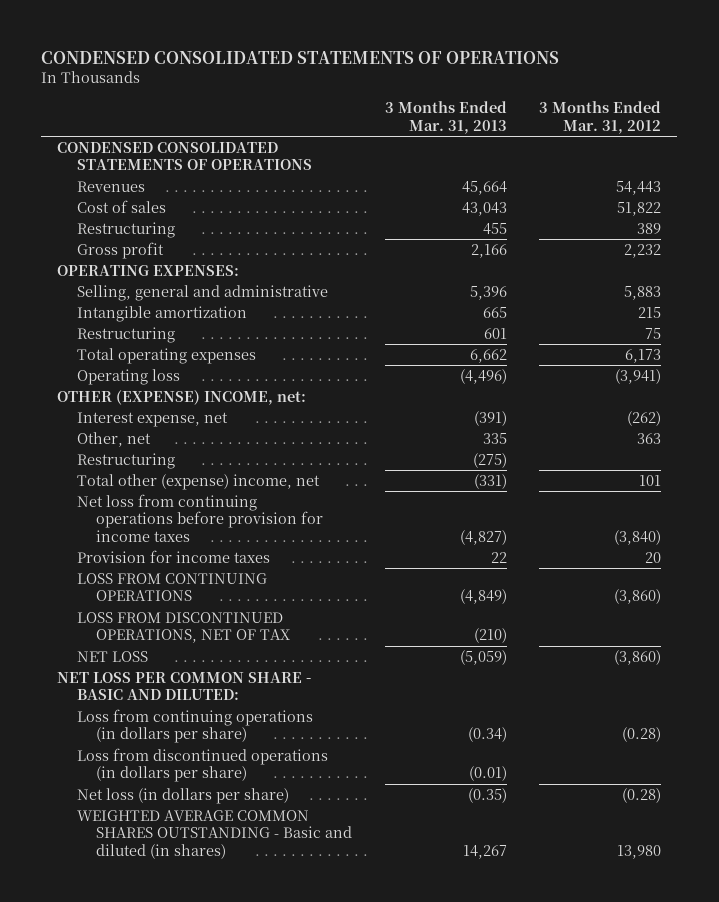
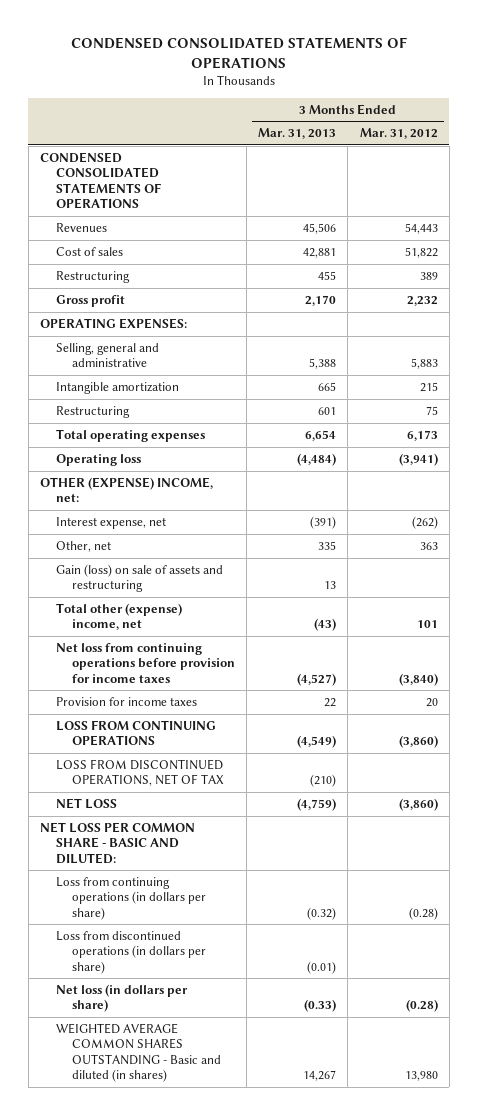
[461,180,507,195] 45,664 -> [303,222,337,234] 45,506
[461,201,507,216] 43,043 -> [303,247,337,258] 42,881
[470,243,507,258] 2,166 -> [305,294,337,306] 2,170
[469,285,507,300] 5,396 -> [309,358,337,370] 5,388
[469,348,507,363] 6,662 -> [305,429,337,441] 6,654
[459,368,507,384] (4,496) -> [297,452,337,466] (4,484)
[76,452,175,469] Restructuring -> none
none -> [55,563,223,593] Gain (loss) on sale of assets and restructuring
[473,473,507,489] (331) -> [314,618,337,632] (43)
[459,529,507,545] (4,827) -> [297,672,337,686] (4,527)
[459,589,507,605] (4,849) -> [297,735,337,749] (4,549)
[459,649,507,665] (5,059) -> [297,797,337,811] (4,759)
[467,727,507,743] (0.34) -> [307,906,337,920] (0.32)
[467,787,507,803] (0.35) -> [304,999,337,1013] (0.33)

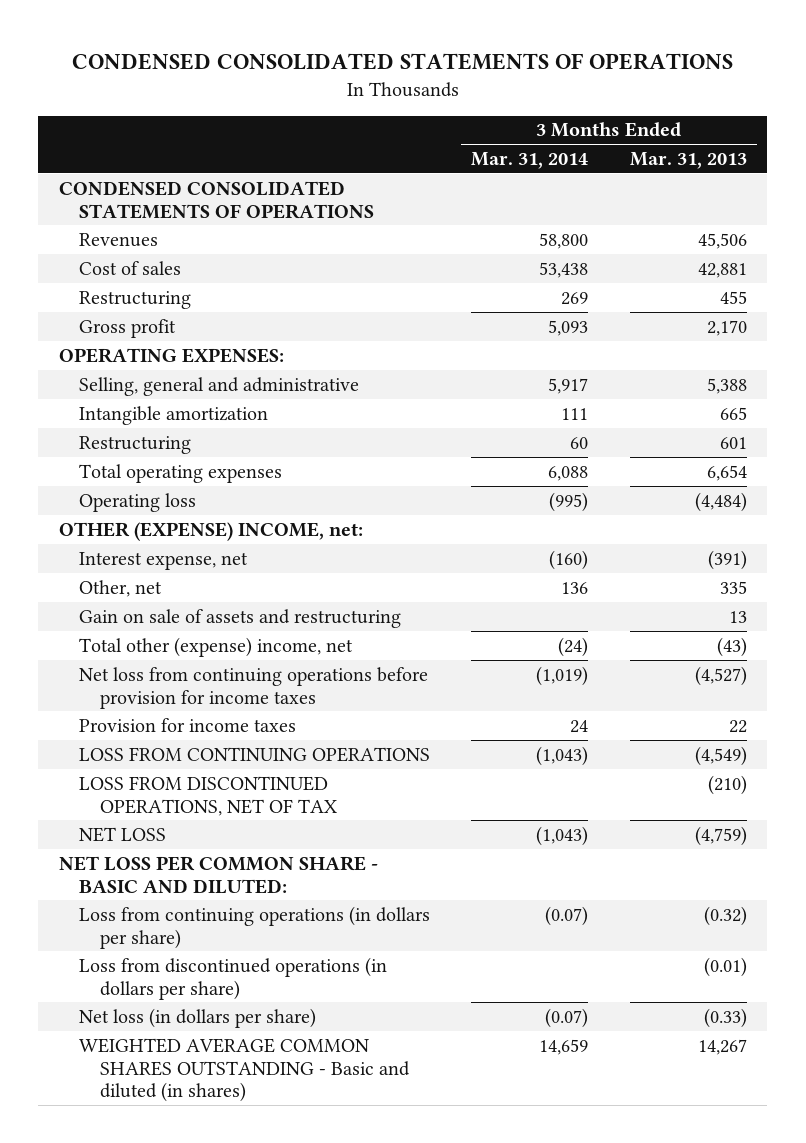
[359,128,438,140] Mar. 31, 2012 -> none
none -> [471,151,589,169] Mar. 31, 2014
[55,563,223,593] Gain (loss) on sale of assets and restructuring -> [79,608,402,628] Gain on sale of assets and restructuring

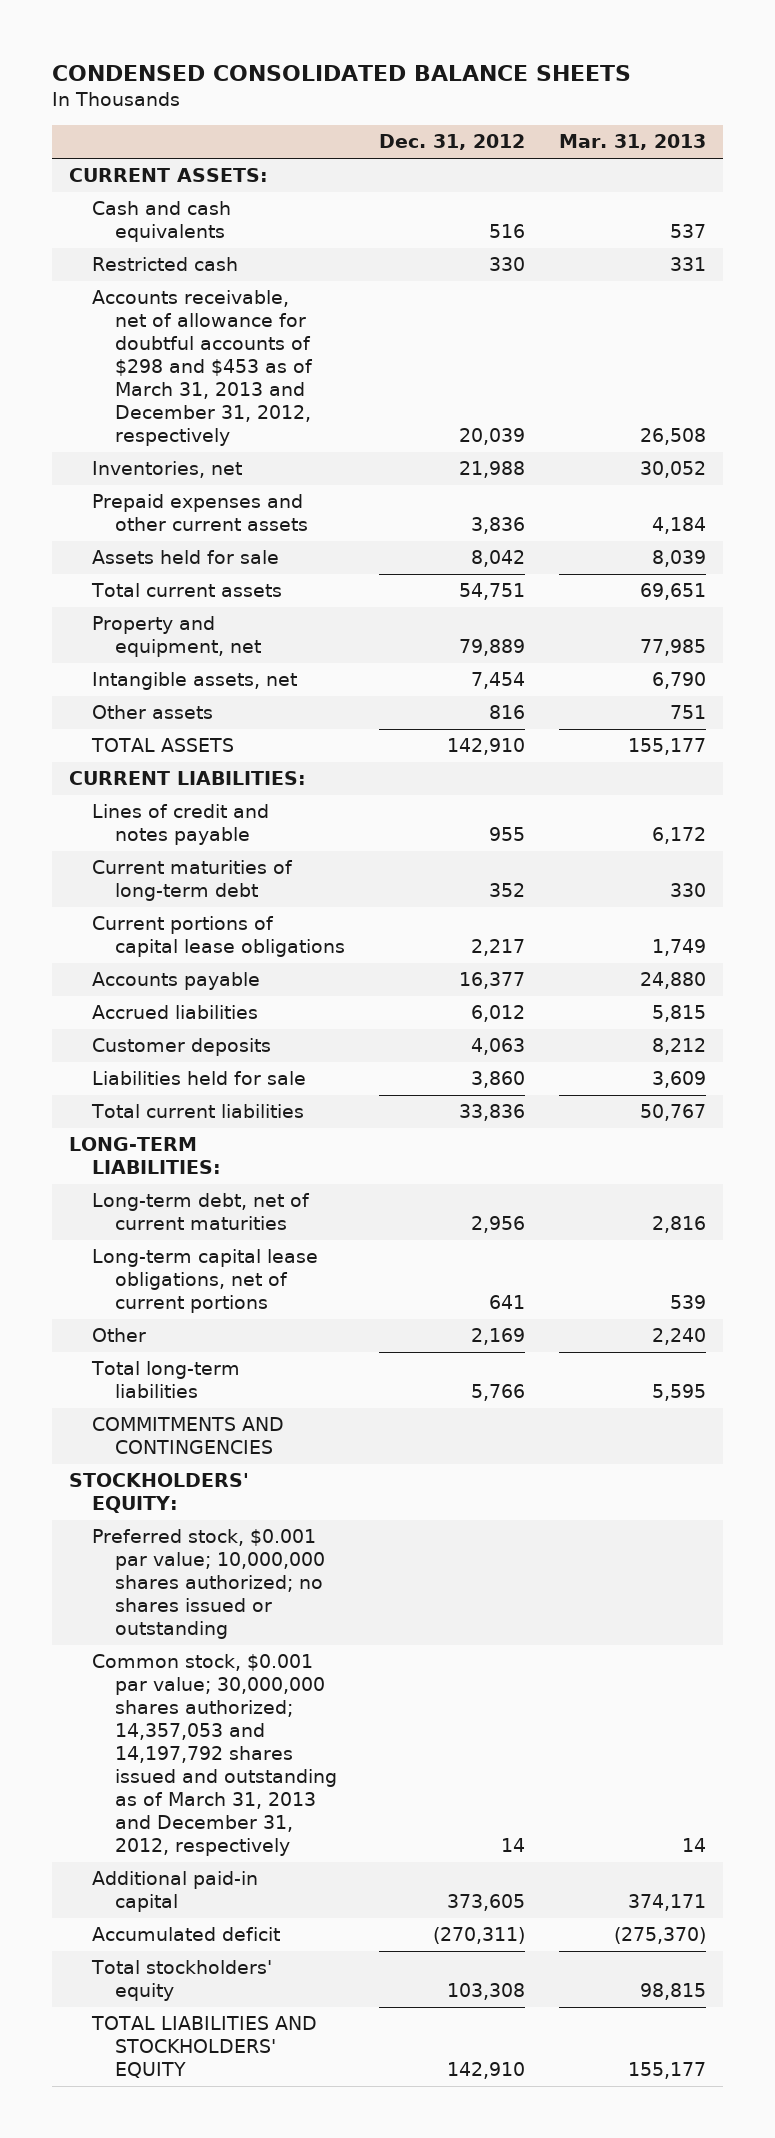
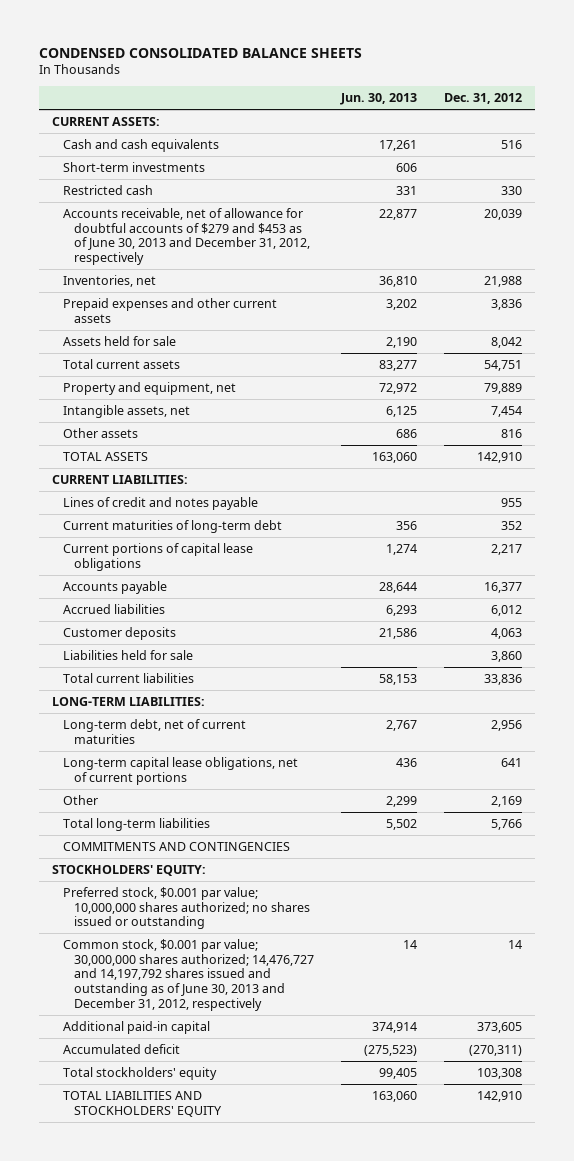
[559,134,707,151] Mar. 31, 2013 -> none
none -> [340,93,418,106] Jun. 30, 2013
none -> [63,161,206,172] Short-term investments
[91,290,313,447] Accounts receivable, net of allowance for doubtful accounts of $298 and $453 as of March 31, 2013 and December 31, 2012, respectively -> [63,207,311,266] Accounts receivable, net of allowance for doubtful accounts of $279 and $453 as of June 30, 2013 and December 31, 2012, respectively
[91,1654,337,1856] Common stock, $0.001 par value; 30,000,000 shares authorized; 14,357,053 and 14,197,792 shares issued and outstanding as of March 31, 2013 and December 31, 2012, respectively -> [63,938,315,1012] Common stock, $0.001 par value; 30,000,000 shares authorized; 14,476,727 and 14,197,792 shares issued and outstanding as of June 30, 2013 and December 31, 2012, respectively

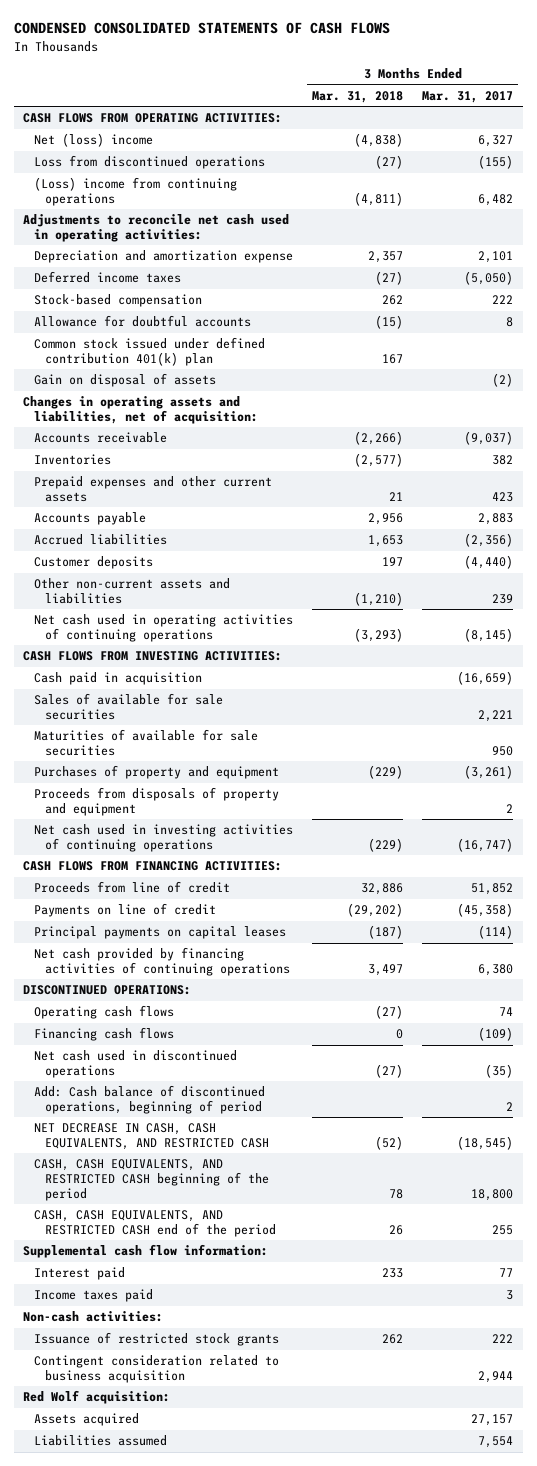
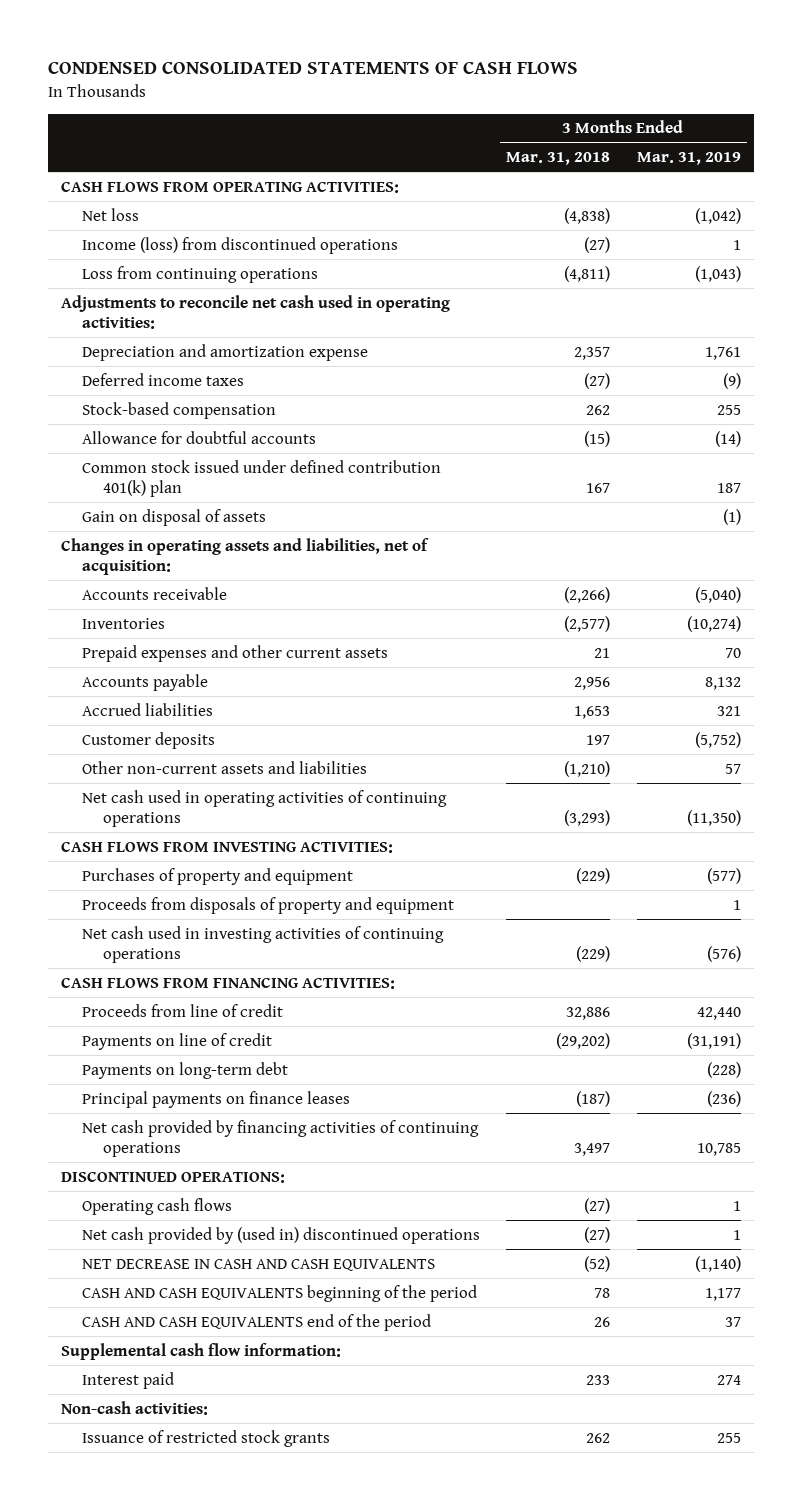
[422,90,514,103] Mar. 31, 2017 -> none
none -> [636,152,741,166] Mar. 31, 2019
[34,133,154,148] Net (loss) income -> [81,207,139,221] Net loss
[34,155,266,170] Loss from discontinued operations -> [81,236,398,254] Income (loss) from discontinued operations
[34,177,238,207] (Loss) income from continuing operations -> [81,265,318,283] Loss from continuing operations
[34,672,203,686] Cash paid in acquisition -> none
[34,693,224,721] Sales of available for sale securities -> none
[34,729,259,757] Maturities of available for sale securities -> none
none -> [81,1061,288,1079] Payments on long-term debt
[34,926,287,940] Principal payments on capital leases -> [81,1090,350,1108] Principal payments on finance leases
[34,1027,175,1042] Financing cash flows -> none
[34,1085,266,1115] Add: Cash balance of discontinued operations, beginning of period -> none
[34,1050,238,1079] Net cash used in discontinued operations -> [81,1226,480,1244] Net cash provided by (used in) discontinued operations
[34,1123,270,1151] NET DECREASE IN CASH, CASH EQUIVALENTS, AND RESTRICTED CASH -> [81,1258,435,1271] NET DECREASE IN CASH AND CASH EQUIVALENTS
[34,1159,270,1201] CASH, CASH EQUIVALENTS, AND RESTRICTED CASH beginning of the period -> [81,1284,477,1302] CASH AND CASH EQUIVALENTS beginning of the period
[34,1210,277,1238] CASH, CASH EQUIVALENTS, AND RESTRICTED CASH end of the period -> [81,1313,431,1331] CASH AND CASH EQUIVALENTS end of the period
[34,1289,154,1303] Income taxes paid -> none
[34,1355,280,1384] Contingent consideration related to business acquisition -> none
[23,1390,171,1405] Red Wolf acquisition: -> none
[34,1413,140,1427] Assets acquired -> none
[34,1435,168,1447] Liabilities assumed -> none

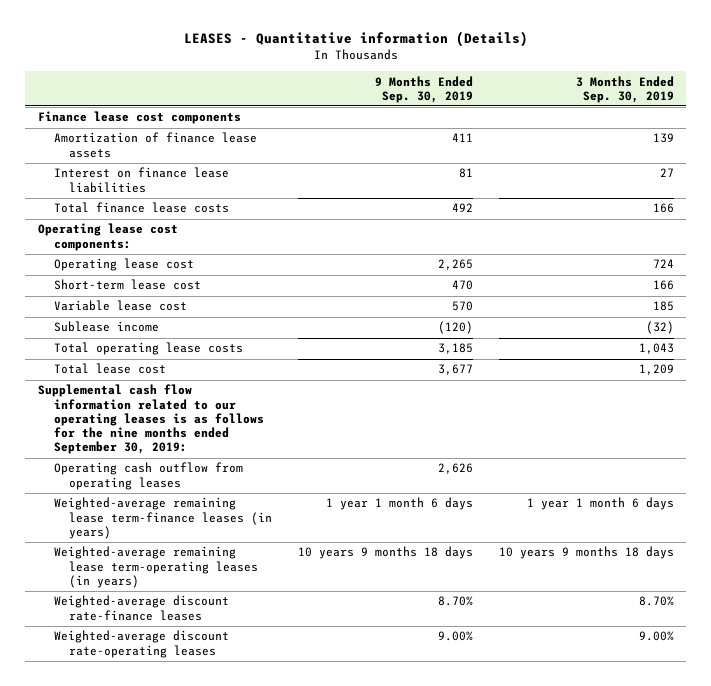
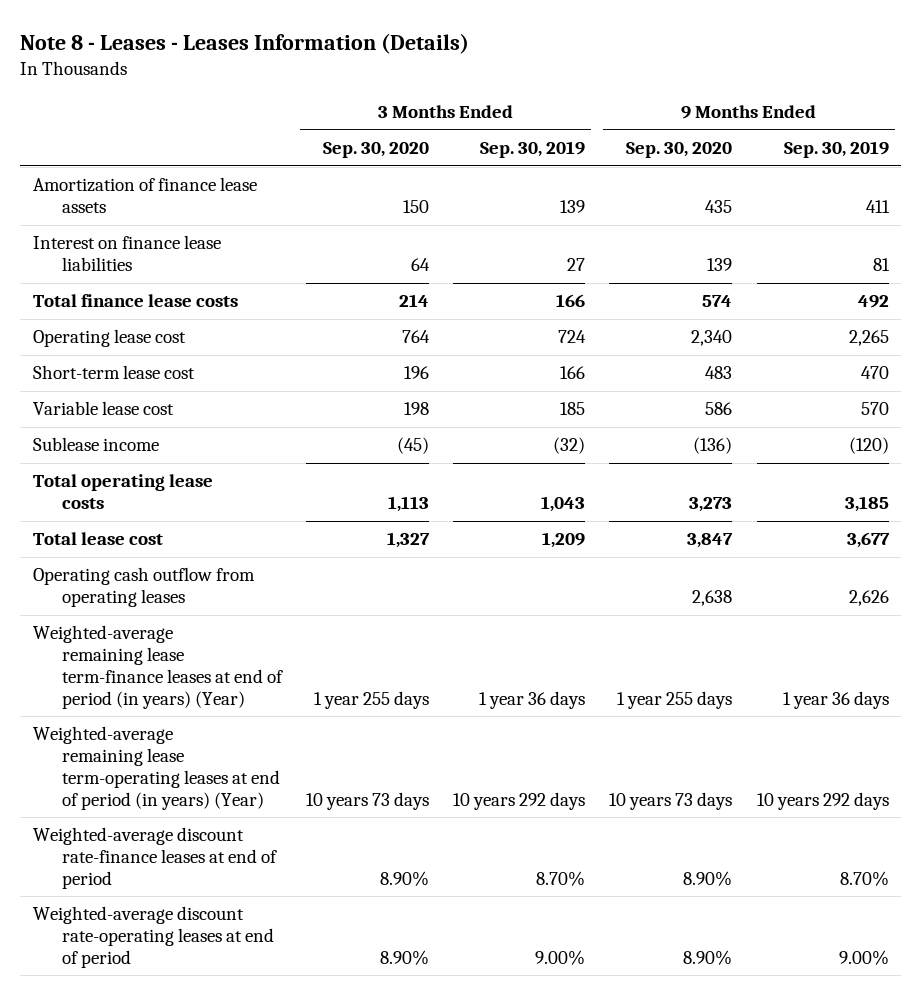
[183,31,528,48] LEASES - Quantitative information (Details) -> [20,32,470,54] Note 8 - Leases - Leases Information (Details)
none -> [322,142,429,159] Sep. 30, 2020
none -> [626,142,733,159] Sep. 30, 2020
[37,111,241,125] Finance lease cost components -> none
[37,223,178,251] Operating lease cost components: -> none
[37,384,264,455] Supplemental cash flow information related to our operating leases is as follows for the nine months ended September 30, 2019: -> none
[53,497,273,539] Weighted-average remaining lease term-finance leases (in years) -> [32,625,283,709] Weighted-average remaining lease term-finance leases at end of period (in years) (Year)
[325,497,473,511] 1 year 1 month 6 days -> [782,690,889,709] 1 year 36 days
[526,497,674,511] 1 year 1 month 6 days -> [479,690,586,709] 1 year 36 days
[53,546,259,588] Weighted-average remaining lease term-operating leases (in years) -> [32,726,280,810] Weighted-average remaining lease term-operating leases at end of period (in years) (Year)
[297,546,473,560] 10 years 9 months 18 days -> [756,791,889,810] 10 years 292 days
[498,546,674,560] 10 years 9 months 18 days -> [453,791,586,810] 10 years 292 days
[53,595,229,621] Weighted-average discount rate-finance leases -> [32,827,277,889] Weighted-average discount rate-finance leases at end of period
[53,630,229,658] Weighted-average discount rate-operating leases -> [32,906,274,968] Weighted-average discount rate-operating leases at end of period

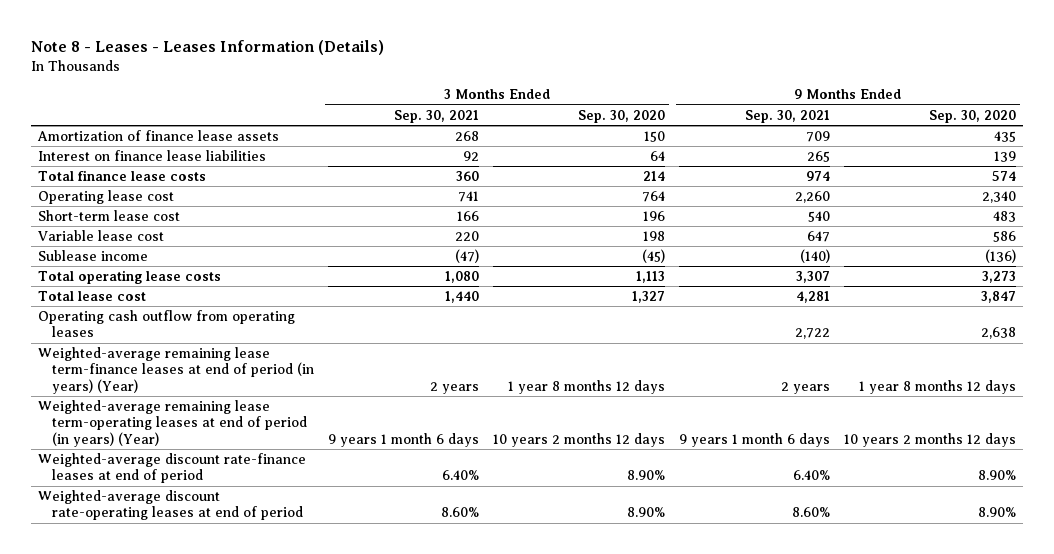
[480,141,586,159] Sep. 30, 2019 -> none
[783,141,889,159] Sep. 30, 2019 -> none
none -> [394,109,480,123] Sep. 30, 2021
none -> [745,109,831,123] Sep. 30, 2021
[313,690,429,709] 1 year 255 days -> [508,379,666,394] 1 year 8 months 12 days
[617,690,733,709] 1 year 255 days -> [859,379,1017,394] 1 year 8 months 12 days
[305,791,429,810] 10 years 73 days -> [493,432,666,447] 10 years 2 months 12 days
[609,791,733,810] 10 years 73 days -> [844,432,1017,447] 10 years 2 months 12 days

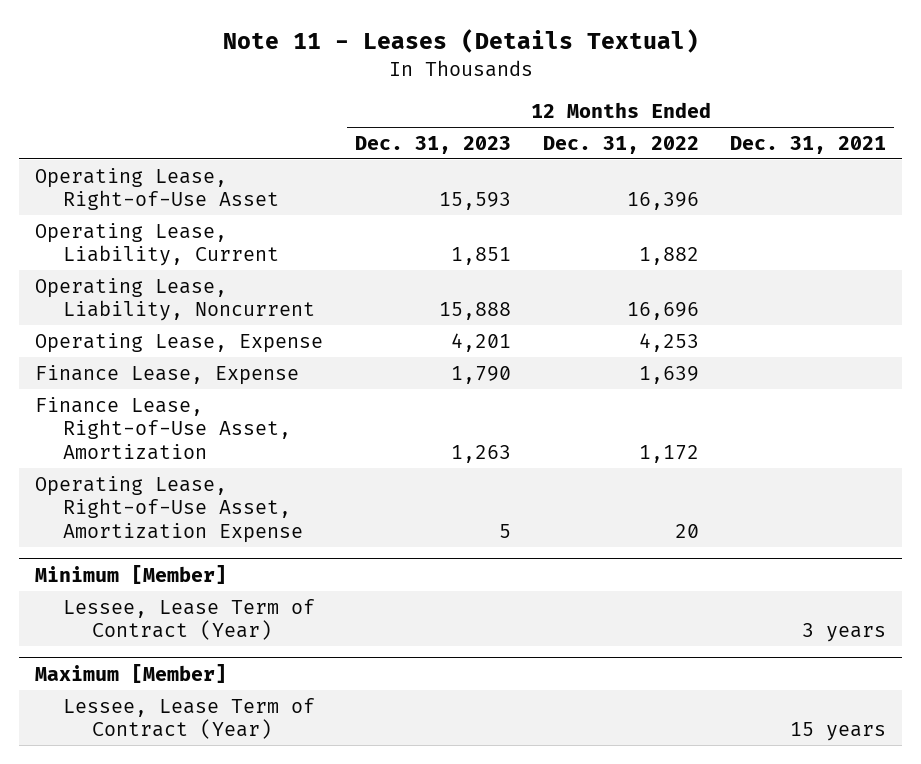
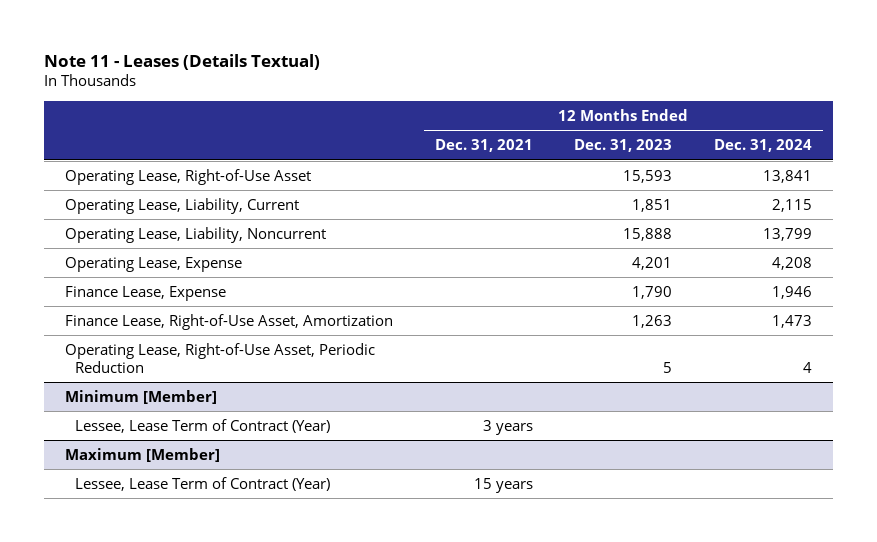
[542,135,699,154] Dec. 31, 2022 -> none
none -> [714,139,813,153] Dec. 31, 2024
[34,475,304,544] Operating Lease, Right-of-Use Asset, Amortization Expense -> [65,342,376,373] Operating Lease, Right-of-Use Asset, Periodic Reduction

